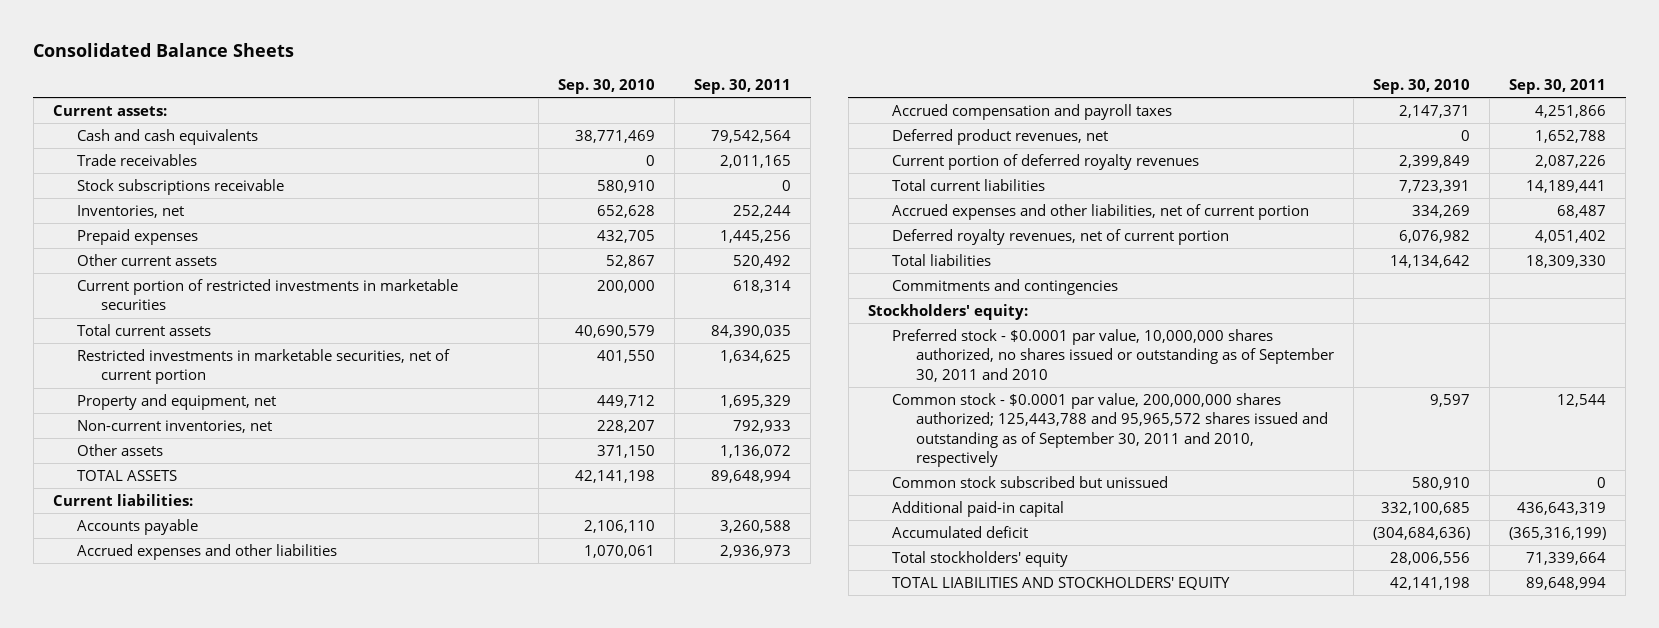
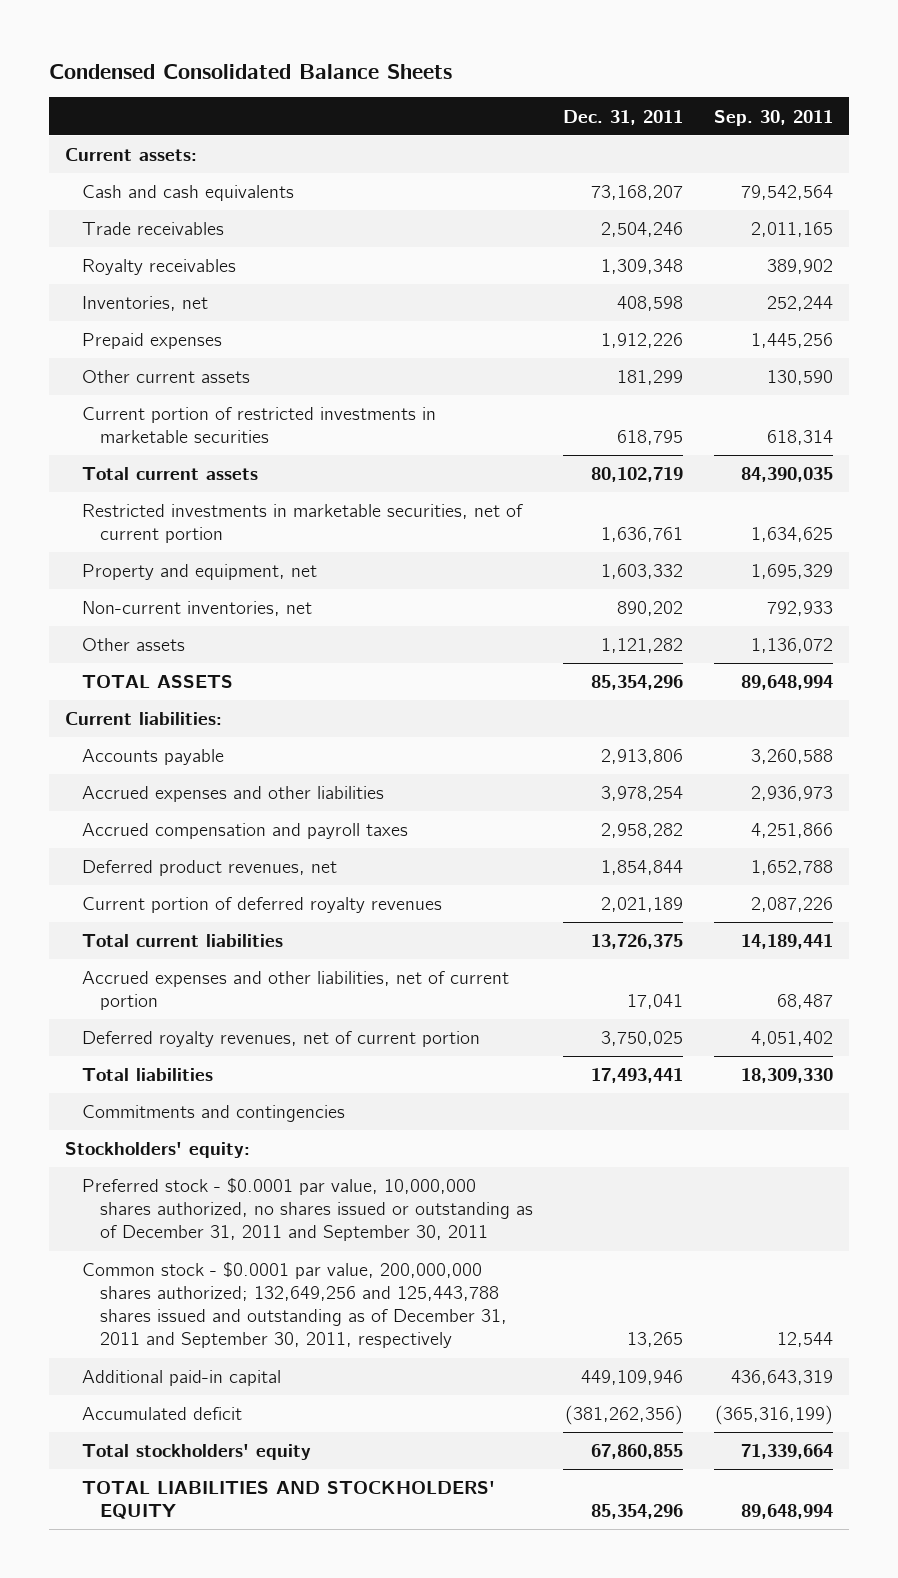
[33,42,295,57] Consolidated Balance Sheets -> [49,63,453,79] Condensed Consolidated Balance Sheets
[558,79,656,95] Sep. 30, 2010 -> none
none -> [563,109,684,125] Dec. 31, 2011
[77,178,285,195] Stock subscriptions receivable -> none
none -> [82,259,237,276] Royalty receivables
[733,254,792,268] 520,492 -> [767,370,834,386] 130,590
[891,475,1168,488] Common stock subscribed but unissued -> none
[891,328,1334,382] Preferred stock - $0.0001 par value, 10,000,000 shares authorized, no shares issued or outstanding as of September 30, 2011 and 2010 -> [82,1178,533,1242] Preferred stock - $0.0001 par value, 10,000,000 shares authorized, no shares issued or outstanding as of December 31, 2011 and September 30, 2011
[891,392,1328,468] Common stock - $0.0001 par value, 200,000,000 shares authorized; 125,443,788 and 95,965,572 shares issued and outstanding as of September 30, 2011 and 2010, respectively -> [82,1262,507,1349] Common stock - $0.0001 par value, 200,000,000 shares authorized; 132,649,256 and 125,443,788 shares issued and outstanding as of December 31, 2011 and September 30, 2011, respectively

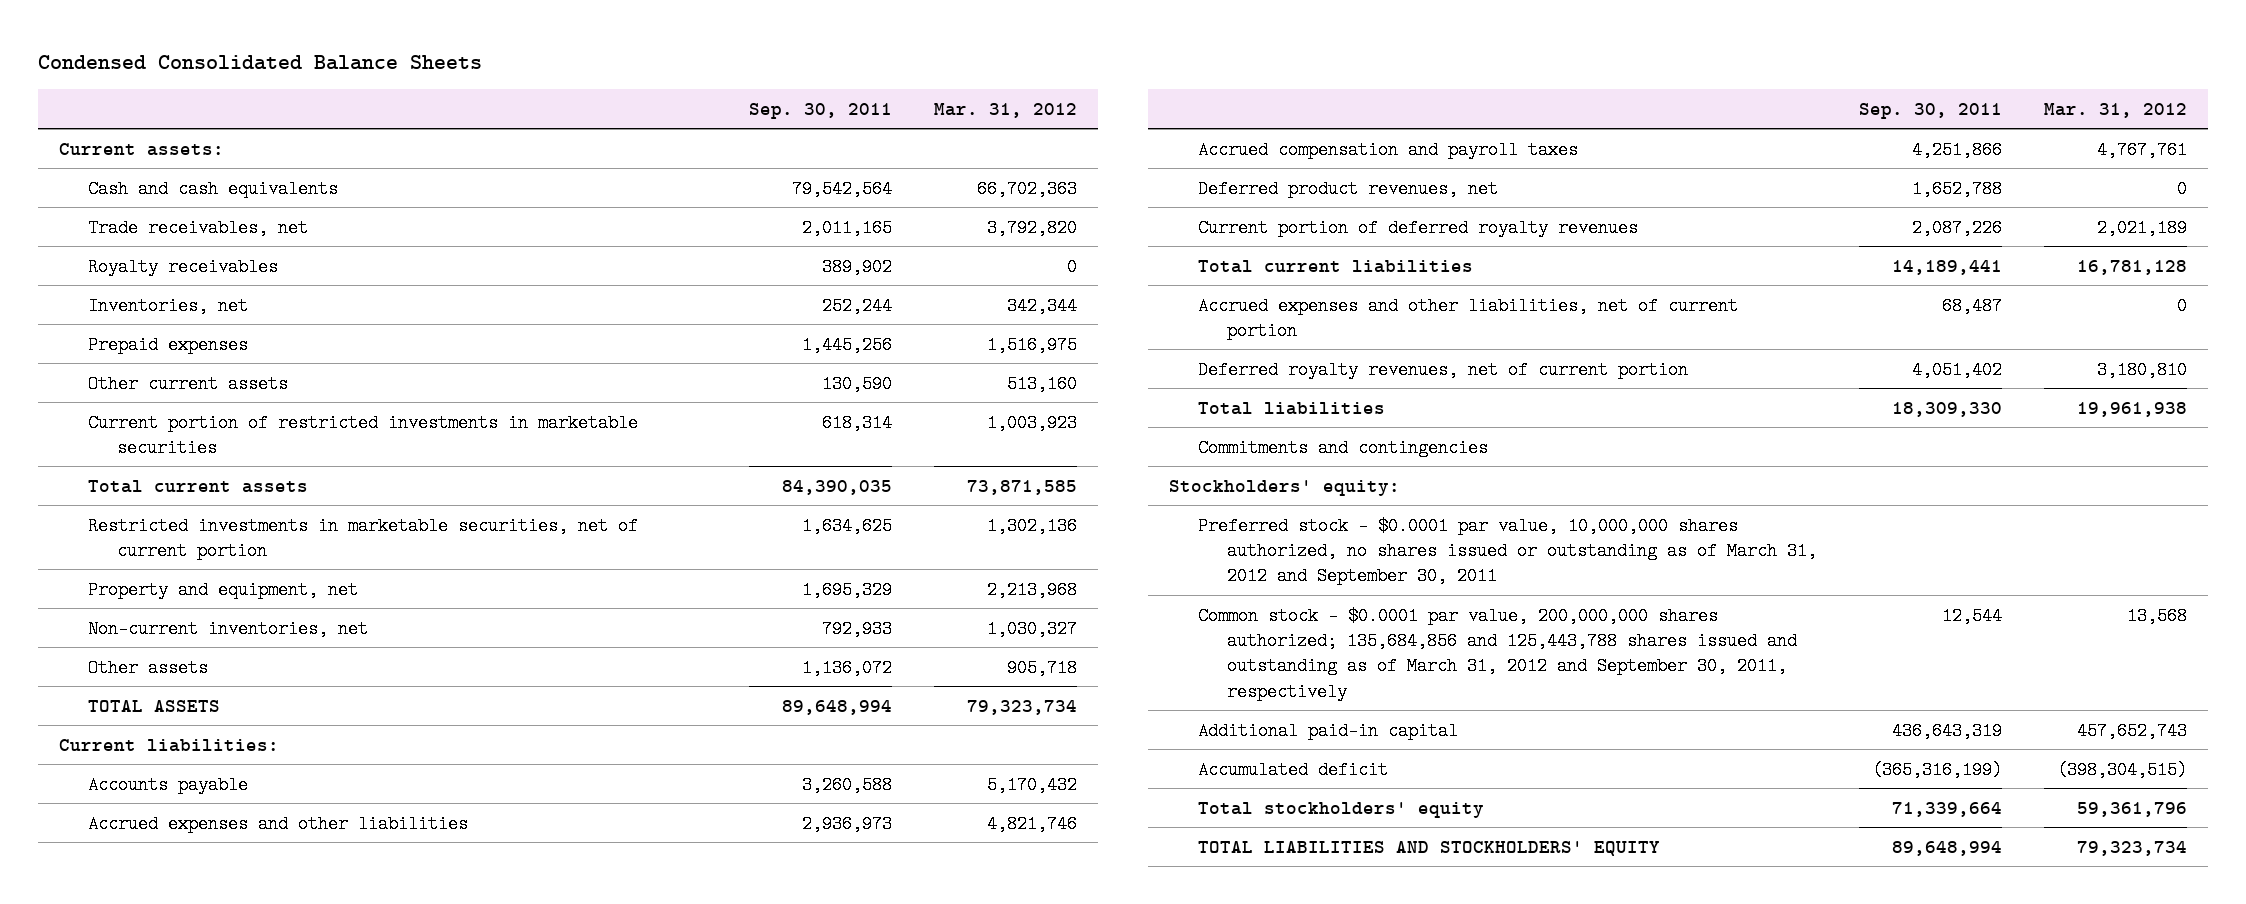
[563,109,684,125] Dec. 31, 2011 -> none
none -> [934,102,1078,118] Mar. 31, 2012
[82,222,225,236] Trade receivables -> [87,218,308,237] Trade receivables, net
[82,1178,533,1242] Preferred stock - $0.0001 par value, 10,000,000 shares authorized, no shares issued or outstanding as of December 31, 2011 and September 30, 2011 -> [1198,516,1817,586] Preferred stock - $0.0001 par value, 10,000,000 shares authorized, no shares issued or outstanding as of March 31, 2012 and September 30, 2011
[82,1262,507,1349] Common stock - $0.0001 par value, 200,000,000 shares authorized; 132,649,256 and 125,443,788 shares issued and outstanding as of December 31, 2011 and September 30, 2011, respectively -> [1198,606,1797,701] Common stock - $0.0001 par value, 200,000,000 shares authorized; 135,684,856 and 125,443,788 shares issued and outstanding as of March 31, 2012 and September 30, 2011, respectively

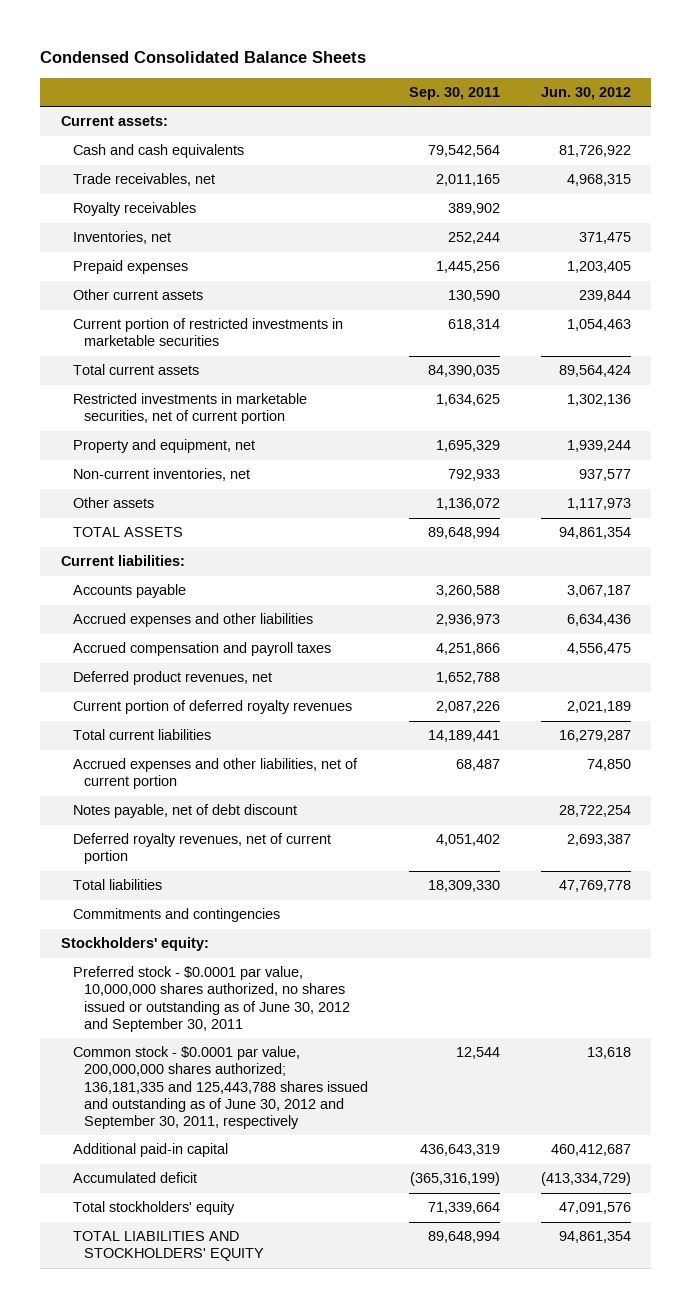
[934,102,1078,118] Mar. 31, 2012 -> none
none -> [540,86,631,100] Jun. 30, 2012
none -> [72,804,297,819] Notes payable, net of debt discount
[1198,516,1817,586] Preferred stock - $0.0001 par value, 10,000,000 shares authorized, no shares issued or outstanding as of March 31, 2012 and September 30, 2011 -> [72,966,351,1032] Preferred stock - $0.0001 par value, 10,000,000 shares authorized, no shares issued or outstanding as of June 30, 2012 and September 30, 2011
[1198,606,1797,701] Common stock - $0.0001 par value, 200,000,000 shares authorized; 135,684,856 and 125,443,788 shares issued and outstanding as of March 31, 2012 and September 30, 2011, respectively -> [72,1046,369,1129] Common stock - $0.0001 par value, 200,000,000 shares authorized; 136,181,335 and 125,443,788 shares issued and outstanding as of June 30, 2012 and September 30, 2011, respectively

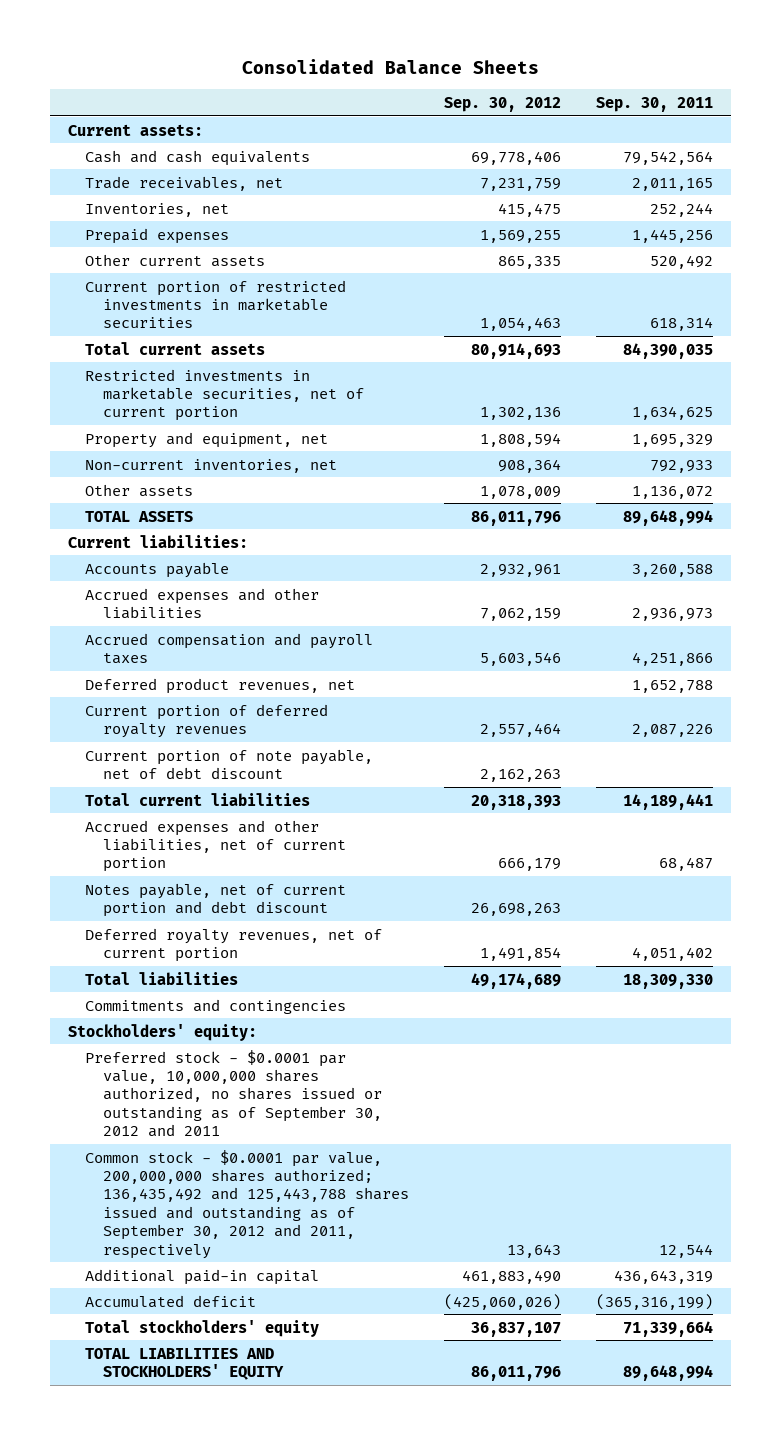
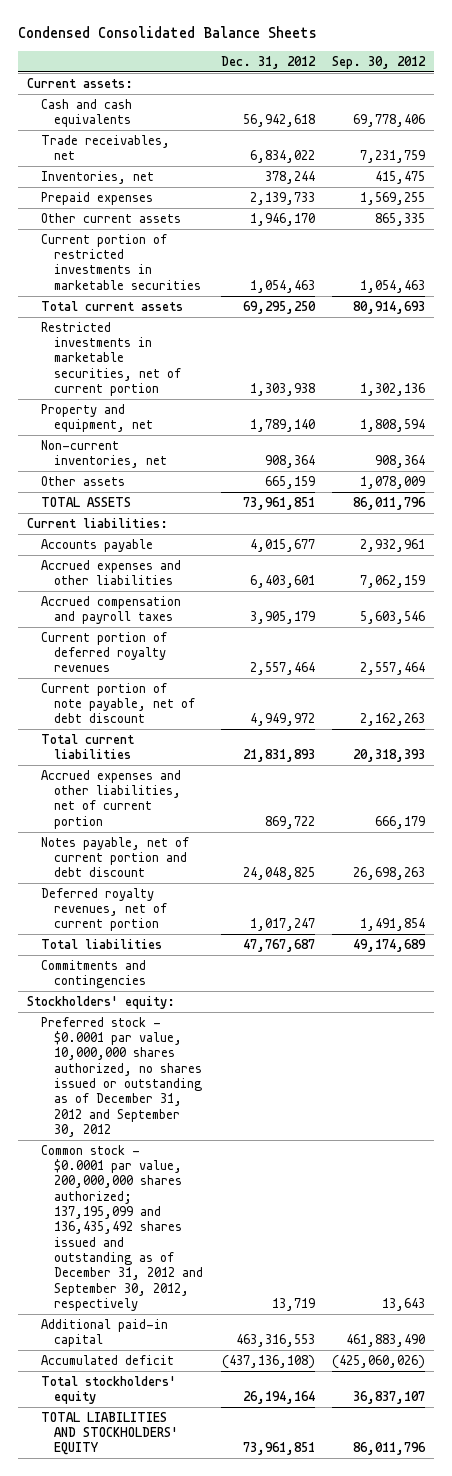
[241,58,539,74] Consolidated Balance Sheets -> [18,26,318,39] Condensed Consolidated Balance Sheets
[596,96,714,112] Sep. 30, 2011 -> none
none -> [220,56,316,70] Dec. 31, 2012
[85,677,356,694] Deferred product revenues, net -> none
[85,1049,382,1138] Preferred stock - $0.0001 par value, 10,000,000 shares authorized, no shares issued or outstanding as of September 30, 2012 and 2011 -> [40,1016,203,1138] Preferred stock - $0.0001 par value, 10,000,000 shares authorized, no shares issued or outstanding as of December 31, 2012 and September 30, 2012
[85,1149,409,1259] Common stock - $0.0001 par value, 200,000,000 shares authorized; 136,435,492 and 125,443,788 shares issued and outstanding as of September 30, 2012 and 2011, respectively -> [40,1144,204,1311] Common stock - $0.0001 par value, 200,000,000 shares authorized; 137,195,099 and 136,435,492 shares issued and outstanding as of December 31, 2012 and September 30, 2012, respectively

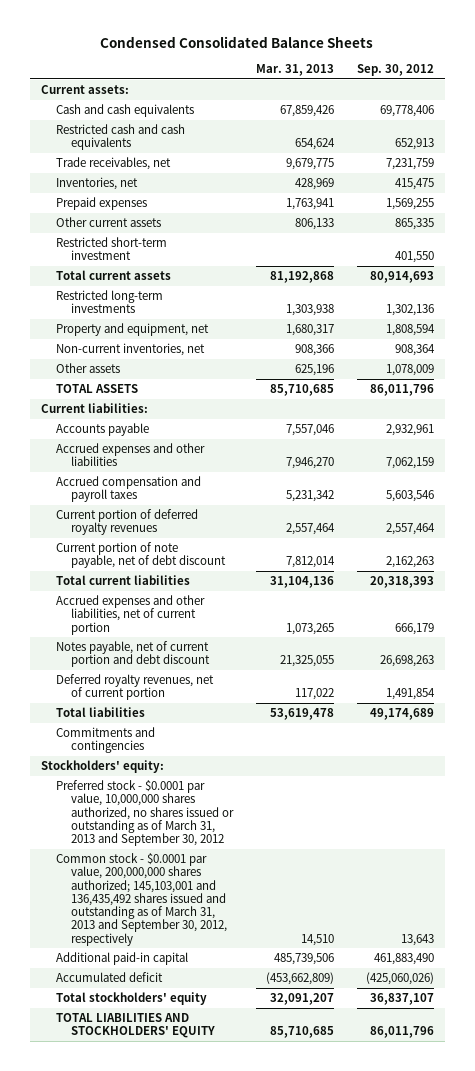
[220,56,316,70] Dec. 31, 2012 -> none
none -> [256,64,335,77] Mar. 31, 2013
none -> [56,124,186,151] Restricted cash and cash equivalents
[40,233,202,290] Current portion of restricted investments in marketable securities -> none
none -> [56,237,168,261] Restricted short-term investment
[40,321,182,397] Restricted investments in marketable securities, net of current portion -> [56,290,164,314] Restricted long-term investments
[40,1016,203,1138] Preferred stock - $0.0001 par value, 10,000,000 shares authorized, no shares issued or outstanding as of December 31, 2012 and September 30, 2012 -> [56,780,235,847] Preferred stock - $0.0001 par value, 10,000,000 shares authorized, no shares issued or outstanding as of March 31, 2013 and September 30, 2012
[40,1144,204,1311] Common stock - $0.0001 par value, 200,000,000 shares authorized; 137,195,099 and 136,435,492 shares issued and outstanding as of December 31, 2012 and September 30, 2012, respectively -> [56,853,228,946] Common stock - $0.0001 par value, 200,000,000 shares authorized; 145,103,001 and 136,435,492 shares issued and outstanding as of March 31, 2013 and September 30, 2012, respectively

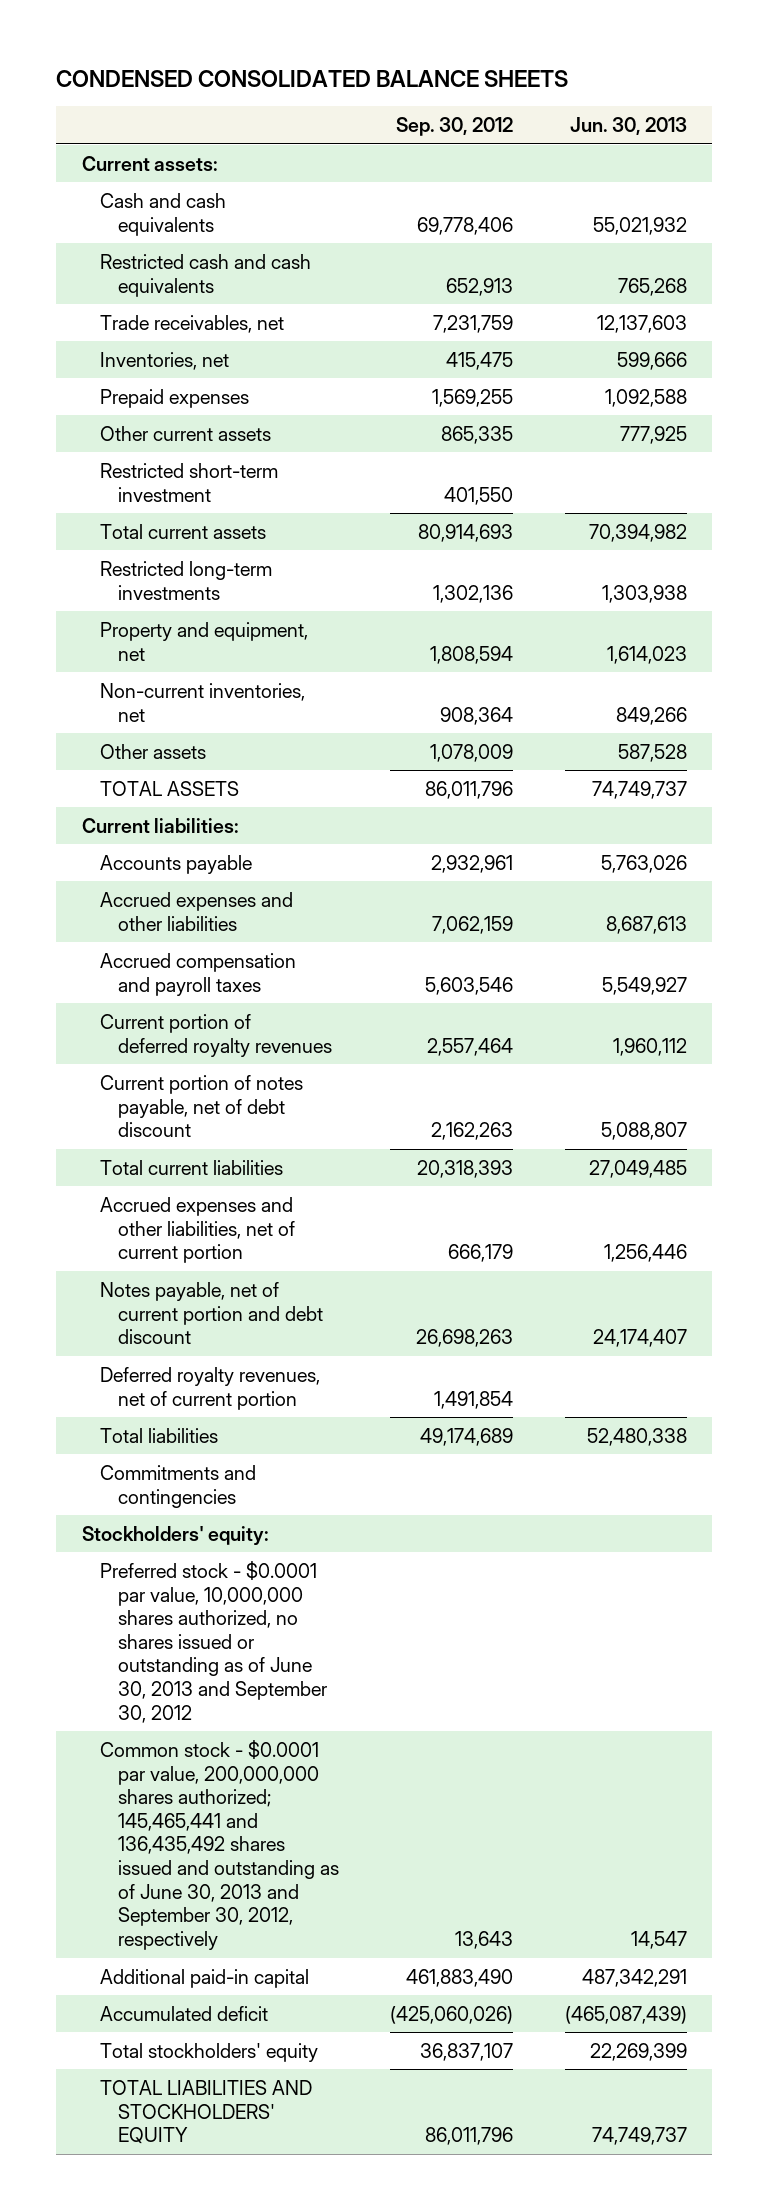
[100,35,374,48] Condensed Consolidated Balance Sheets -> [56,69,569,87] CONDENSED CONSOLIDATED BALANCE SHEETS
[256,64,335,77] Mar. 31, 2013 -> none
none -> [569,117,687,136] Jun. 30, 2013
[56,542,227,569] Current portion of note payable, net of debt discount -> [99,1074,303,1138] Current portion of notes payable, net of debt discount
[56,780,235,847] Preferred stock - $0.0001 par value, 10,000,000 shares authorized, no shares issued or outstanding as of March 31, 2013 and September 30, 2012 -> [99,1560,328,1723] Preferred stock - $0.0001 par value, 10,000,000 shares authorized, no shares issued or outstanding as of June 30, 2013 and September 30, 2012
[56,853,228,946] Common stock - $0.0001 par value, 200,000,000 shares authorized; 145,103,001 and 136,435,492 shares issued and outstanding as of March 31, 2013 and September 30, 2012, respectively -> [99,1739,340,1951] Common stock - $0.0001 par value, 200,000,000 shares authorized; 145,465,441 and 136,435,492 shares issued and outstanding as of June 30, 2013 and September 30, 2012, respectively

